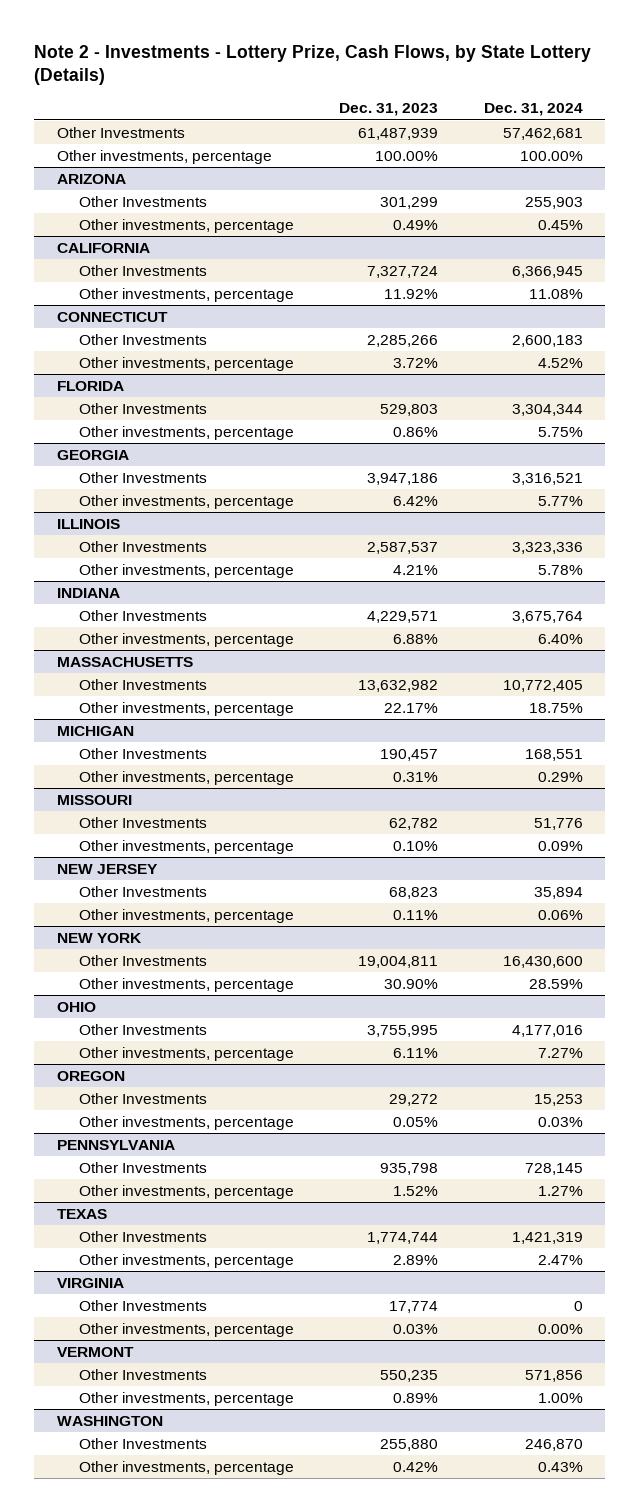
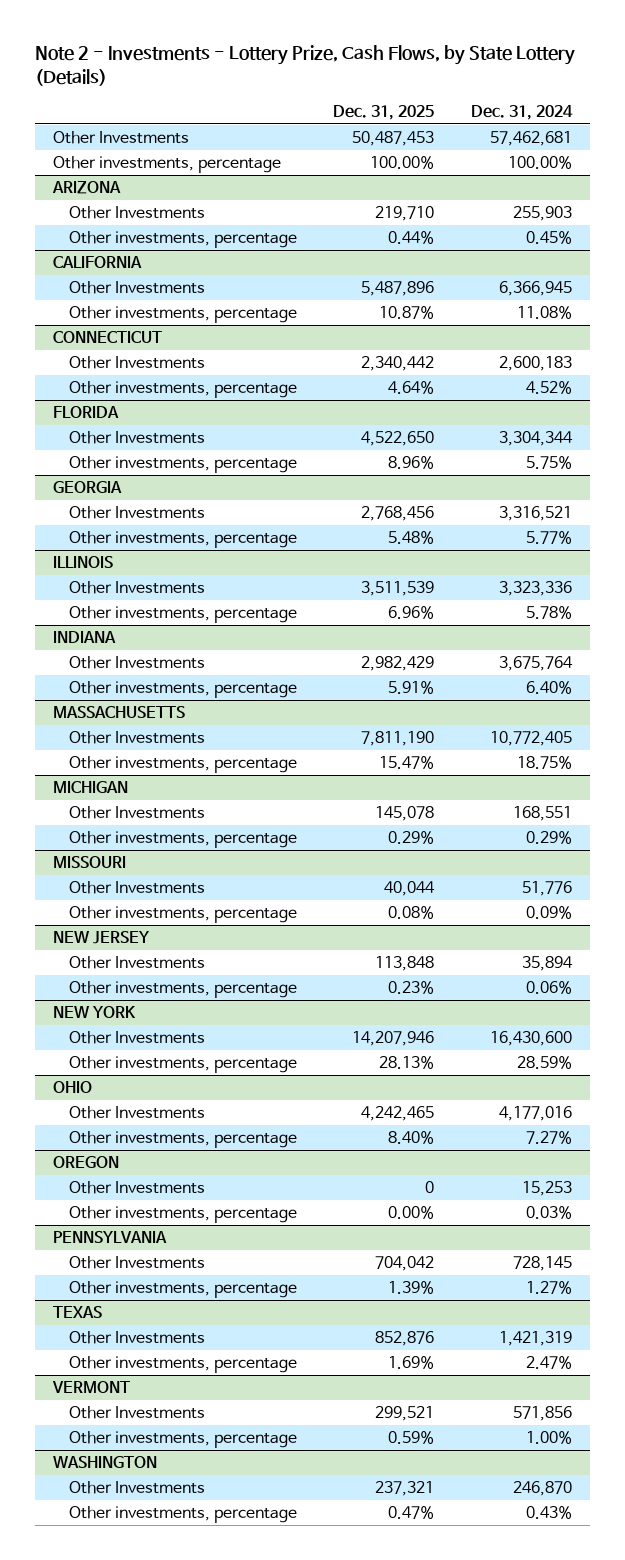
[339,103,439,117] Dec. 31, 2023 -> none
none -> [333,104,435,120] Dec. 31, 2025
[56,1277,124,1288] VIRGINIA -> none
[78,1299,207,1311] Other Investments -> none
[78,1322,294,1337] Other investments, percentage -> none

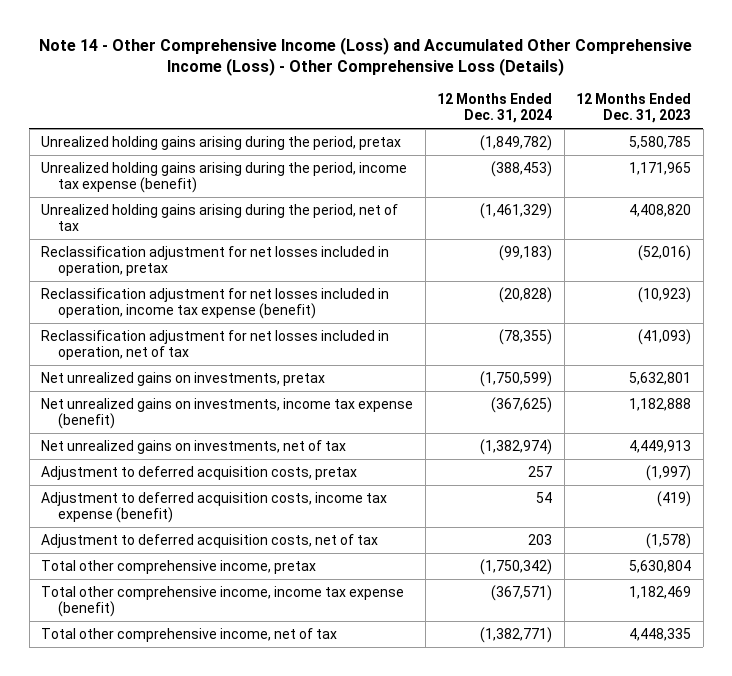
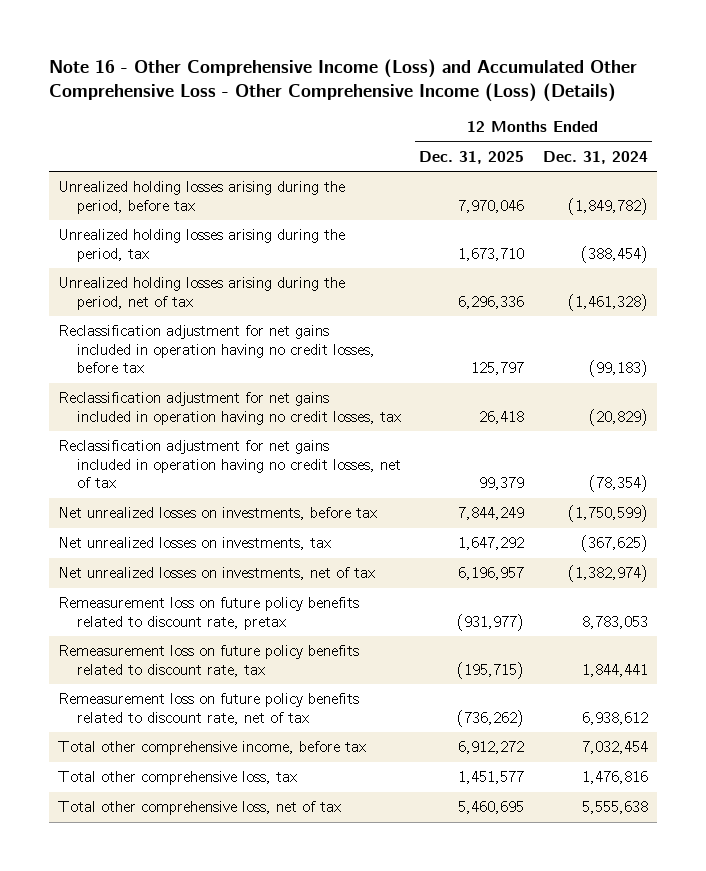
[39,36,693,77] Note 14 - Other Comprehensive Income (Loss) and Accumulated Other Comprehensive Income (Loss) - Other Comprehensive Loss (Details) -> [48,58,637,102] Note 16 - Other Comprehensive Income (Loss) and Accumulated Other Comprehensive Loss - Other Comprehensive Income (Loss) (Details)
[576,92,692,124] 12 Months Ended Dec. 31, 2023 -> none
none -> [419,150,525,164] Dec. 31, 2025
[41,465,358,480] Adjustment to deferred acquisition costs, pretax -> none
[41,491,388,524] Adjustment to deferred acquisition costs, income tax expense (benefit) -> none
[41,533,379,548] Adjustment to deferred acquisition costs, net of tax -> none
[41,135,402,150] Unrealized holding gains arising during the period, pretax -> [58,181,346,214] Unrealized holding losses arising during the period, before tax
[41,161,408,194] Unrealized holding gains arising during the period, income tax expense (benefit) -> [58,229,346,262] Unrealized holding losses arising during the period, tax
[491,160,553,177] (388,453) -> [580,245,648,263] (388,454)
[41,203,399,232] Unrealized holding gains arising during the period, net of tax -> [58,277,346,310] Unrealized holding losses arising during the period, net of tax
[480,202,553,219] (1,461,329) -> [567,293,648,311] (1,461,328)
[41,245,390,277] Reclassification adjustment for net losses included in operation, pretax -> [58,325,376,374] Reclassification adjustment for net gains included in operation having no credit losses, before tax
[41,287,390,320] Reclassification adjustment for net losses included in operation, income tax expense (benefit) -> [58,392,402,425] Reclassification adjustment for net gains included in operation having no credit losses, tax
[499,286,553,303] (20,828) -> [588,408,648,426] (20,829)
[41,329,390,361] Reclassification adjustment for net losses included in operation, net of tax -> [58,440,402,489] Reclassification adjustment for net gains included in operation having no credit losses, net of tax
[499,328,553,345] (78,355) -> [588,475,648,493] (78,354)
[41,371,326,386] Net unrealized gains on investments, pretax -> [58,507,378,521] Net unrealized losses on investments, before tax
[41,397,414,430] Net unrealized gains on investments, income tax expense (benefit) -> [58,537,332,551] Net unrealized losses on investments, tax
[41,439,347,454] Net unrealized gains on investments, net of tax -> [58,567,376,581] Net unrealized losses on investments, net of tax
none -> [58,597,360,630] Remeasurement loss on future policy benefits related to discount rate, pretax
none -> [58,645,360,677] Remeasurement loss on future policy benefits related to discount rate, tax
none -> [58,693,360,725] Remeasurement loss on future policy benefits related to discount rate, net of tax
[41,559,317,574] Total other comprehensive income, pretax -> [58,741,367,756] Total other comprehensive income, before tax
[480,558,553,575] (1,750,342) -> [581,741,648,755] 7,032,454
[41,585,405,618] Total other comprehensive income, income tax expense (benefit) -> [58,771,298,786] Total other comprehensive loss, tax
[491,584,553,601] (367,571) -> [581,771,648,785] 1,476,816
[41,627,338,642] Total other comprehensive income, net of tax -> [58,801,342,816] Total other comprehensive loss, net of tax
[480,626,553,643] (1,382,771) -> [581,801,648,815] 5,555,638

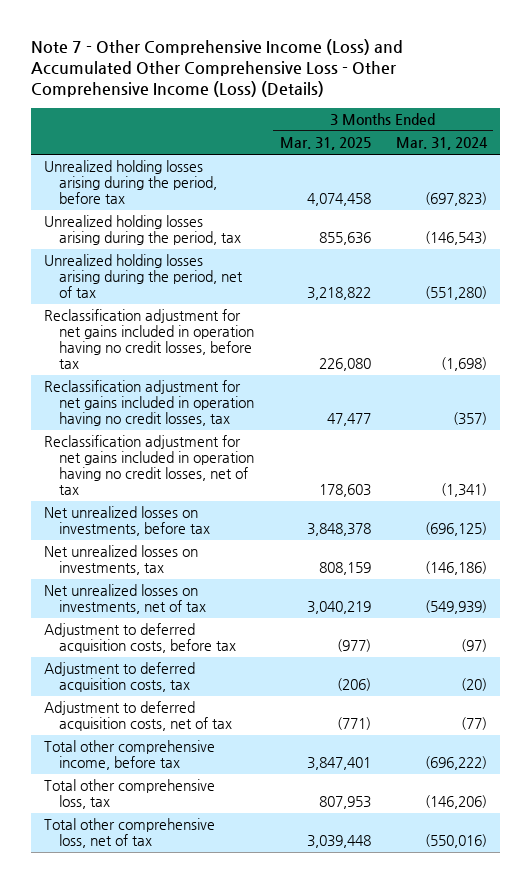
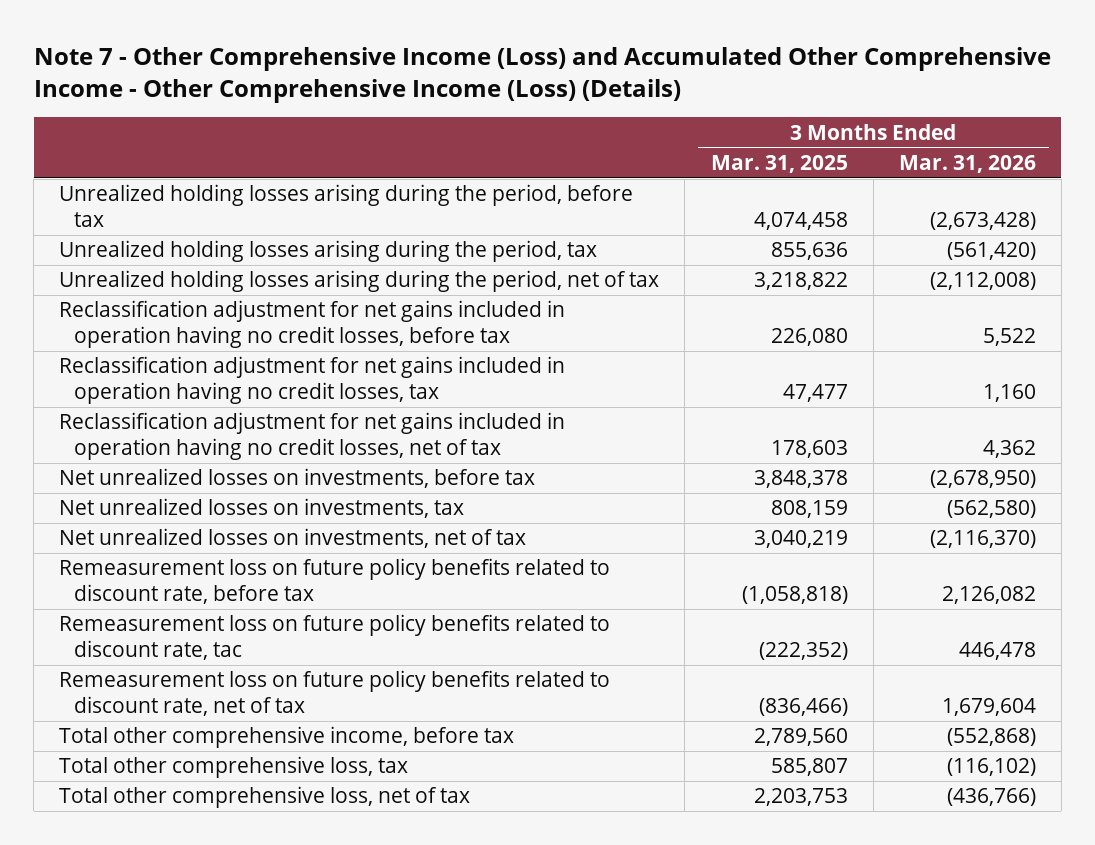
[30,38,403,98] Note 7 - Other Comprehensive Income (Loss) and Accumulated Other Comprehensive Loss - Other Comprehensive Income (Loss) (Details) -> [33,47,1051,103] Note 7 - Other Comprehensive Income (Loss) and Accumulated Other Comprehensive Income - Other Comprehensive Income (Loss) (Details)
[395,137,488,151] Mar. 31, 2024 -> none
none -> [898,154,1036,173] Mar. 31, 2026
[43,623,237,654] Adjustment to deferred acquisition costs, before tax -> none
[43,662,195,693] Adjustment to deferred acquisition costs, tax -> none
[43,701,233,732] Adjustment to deferred acquisition costs, net of tax -> none
none -> [59,558,611,604] Remeasurement loss on future policy benefits related to discount rate, before tax
none -> [59,614,611,660] Remeasurement loss on future policy benefits related to discount rate, tac
none -> [59,670,611,716] Remeasurement loss on future policy benefits related to discount rate, net of tax
[306,757,371,771] 3,847,401 -> [753,728,848,747] 2,789,560
[318,796,371,810] 807,953 -> [770,758,848,777] 585,807
[306,835,371,849] 3,039,448 -> [753,788,848,807] 2,203,753

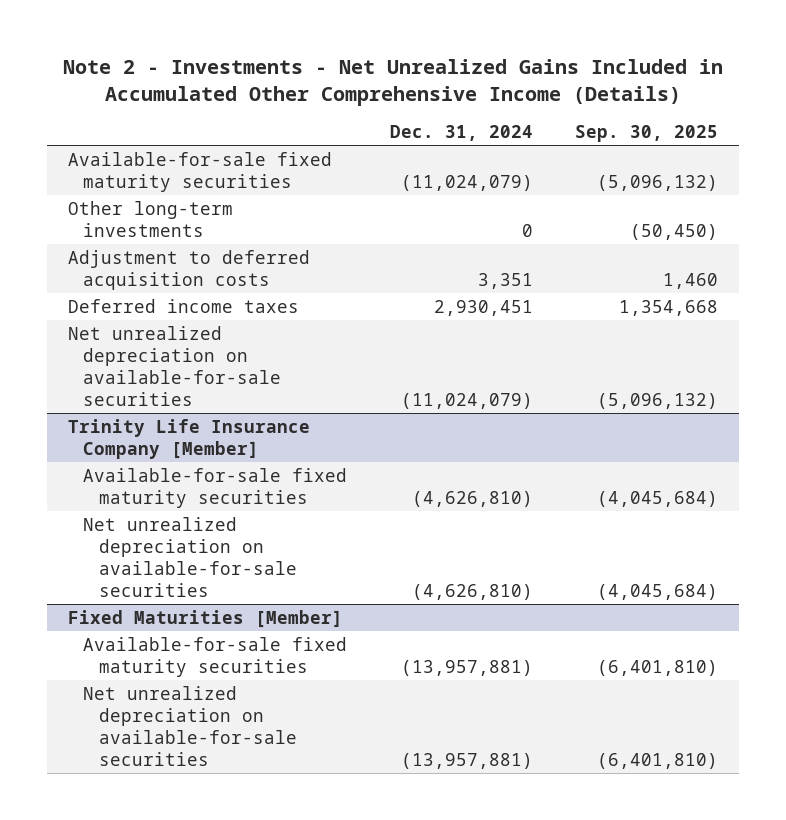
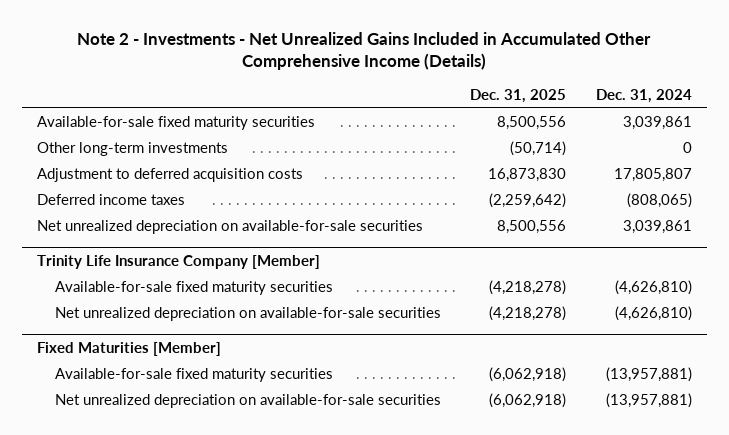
[575,125,719,143] Sep. 30, 2025 -> none
none -> [470,88,567,103] Dec. 31, 2025
[400,174,533,191] (11,024,079) -> [623,116,693,131] 3,039,861
[477,272,533,289] 3,351 -> [614,168,693,183] 17,805,807
[433,299,533,316] 2,930,451 -> [627,193,693,209] (808,065)
[400,393,533,410] (11,024,079) -> [623,220,693,235] 3,039,861

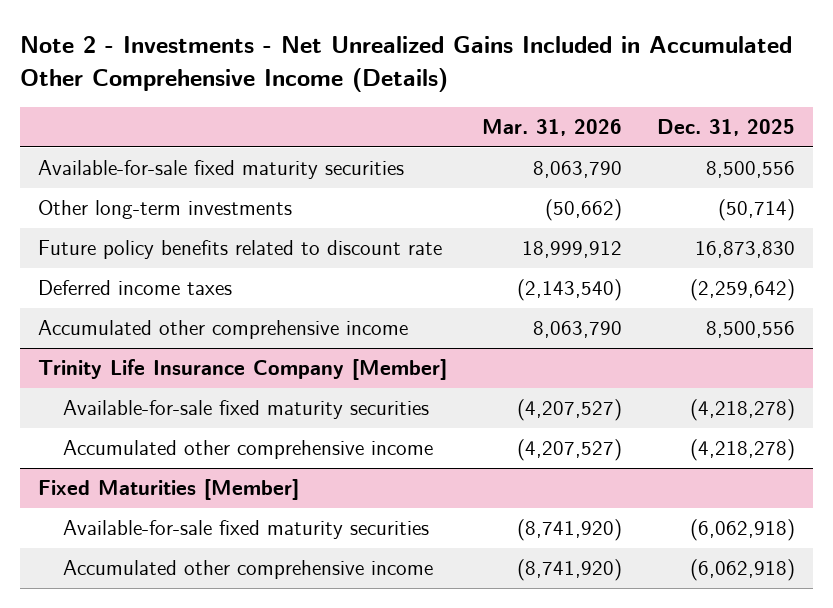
[596,88,693,103] Dec. 31, 2024 -> none
none -> [481,118,622,136] Mar. 31, 2026
[36,168,303,183] Adjustment to deferred acquisition costs -> [37,240,442,260] Future policy benefits related to discount rate
[36,220,423,235] Net unrealized depreciation on available-for-sale securities -> [37,320,408,340] Accumulated other comprehensive income
[54,307,441,322] Net unrealized depreciation on available-for-sale securities -> [62,440,433,460] Accumulated other comprehensive income
[54,394,441,409] Net unrealized depreciation on available-for-sale securities -> [62,560,433,580] Accumulated other comprehensive income

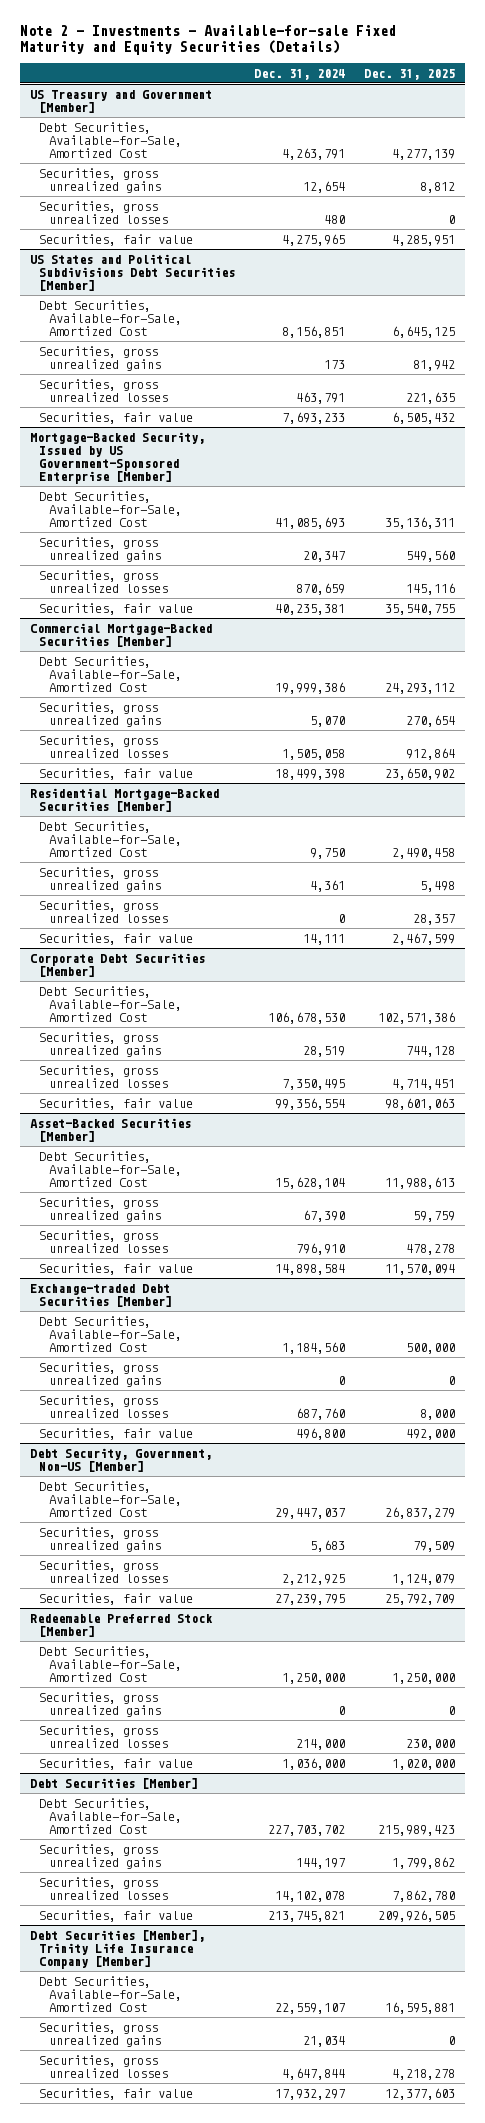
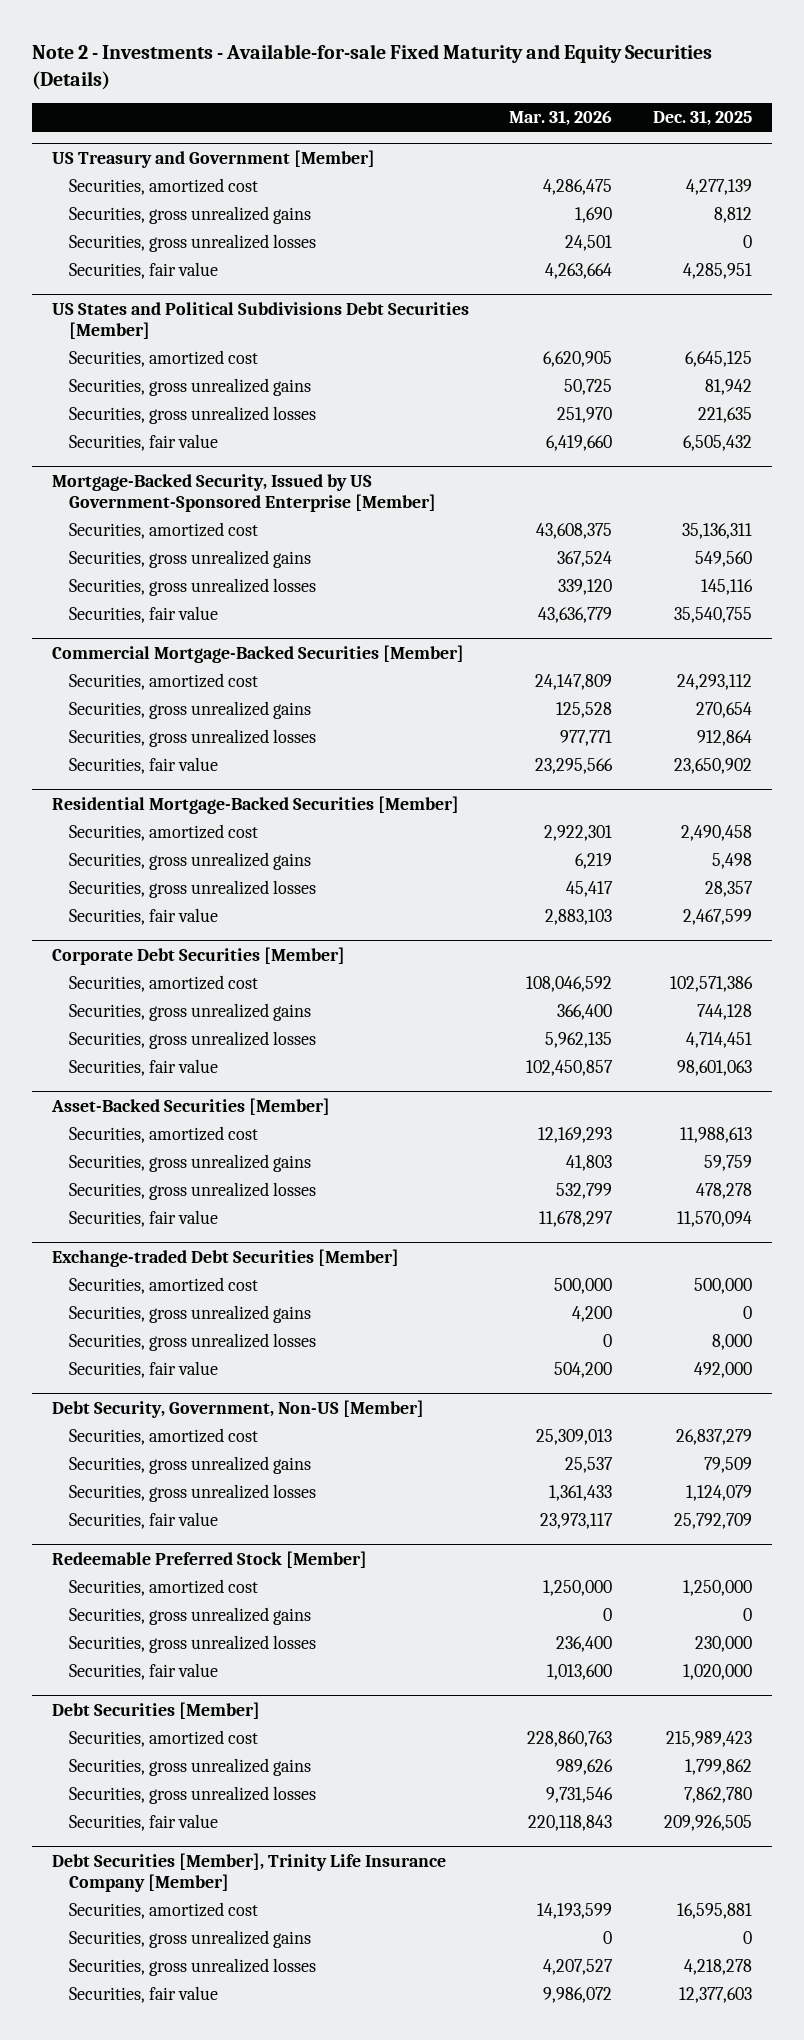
[254,68,346,80] Dec. 31, 2024 -> none
none -> [509,110,613,127] Mar. 31, 2026
[39,121,183,159] Debt Securities, Available-for-Sale, Amortized Cost -> [68,178,258,196] Securities, amortized cost
[39,299,183,337] Debt Securities, Available-for-Sale, Amortized Cost -> [68,350,258,368] Securities, amortized cost
[39,490,183,528] Debt Securities, Available-for-Sale, Amortized Cost -> [68,522,258,540] Securities, amortized cost
[39,655,183,693] Debt Securities, Available-for-Sale, Amortized Cost -> [68,673,258,691] Securities, amortized cost
[39,820,183,858] Debt Securities, Available-for-Sale, Amortized Cost -> [68,824,258,842] Securities, amortized cost
[39,985,183,1023] Debt Securities, Available-for-Sale, Amortized Cost -> [68,975,258,993] Securities, amortized cost
[39,1150,183,1188] Debt Securities, Available-for-Sale, Amortized Cost -> [68,1126,258,1144] Securities, amortized cost
[39,1315,183,1353] Debt Securities, Available-for-Sale, Amortized Cost -> [68,1277,258,1295] Securities, amortized cost
[39,1480,183,1518] Debt Securities, Available-for-Sale, Amortized Cost -> [68,1428,258,1446] Securities, amortized cost
[39,1645,183,1683] Debt Securities, Available-for-Sale, Amortized Cost -> [68,1579,258,1597] Securities, amortized cost
[39,1797,183,1835] Debt Securities, Available-for-Sale, Amortized Cost -> [68,1730,258,1748] Securities, amortized cost
[39,1975,183,2013] Debt Securities, Available-for-Sale, Amortized Cost -> [68,1902,258,1920] Securities, amortized cost

